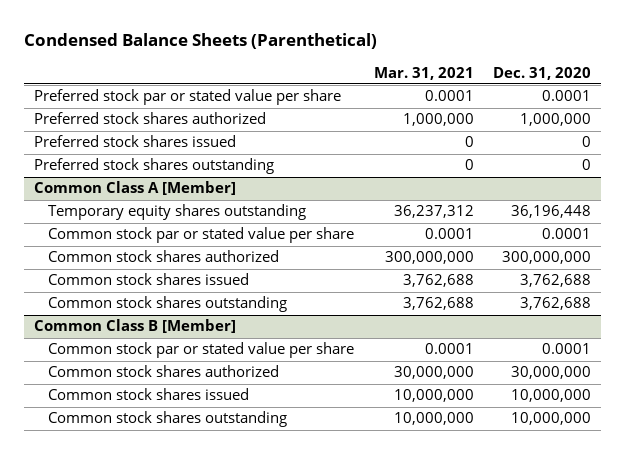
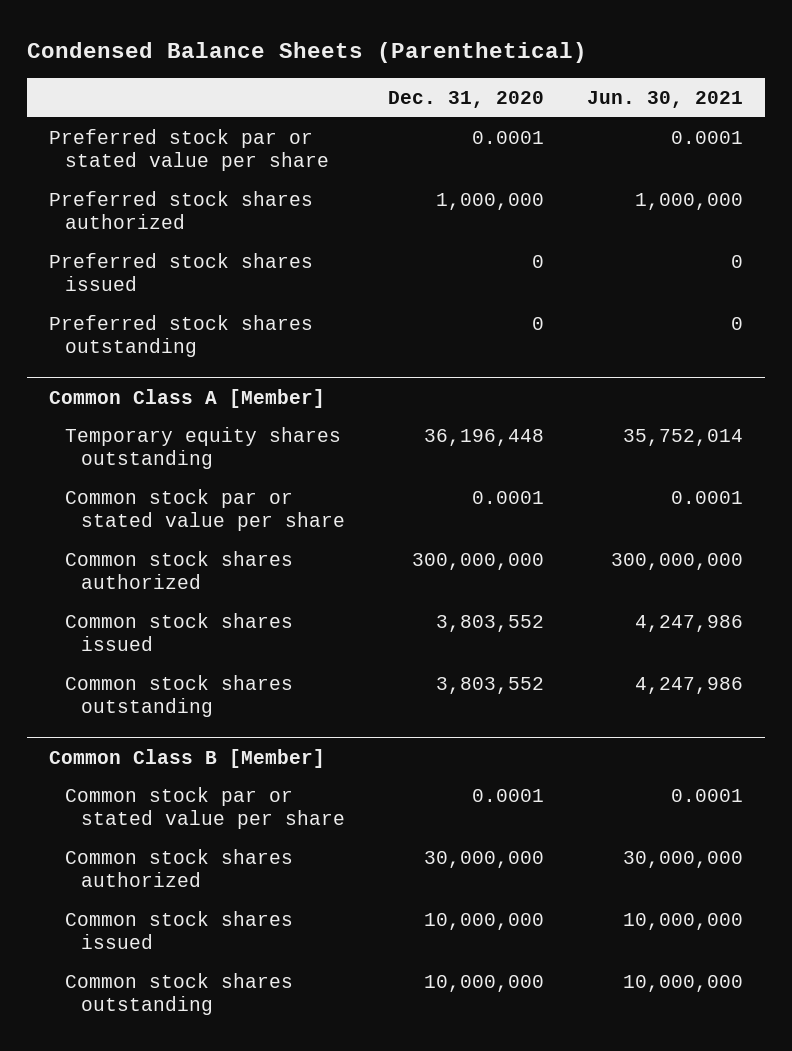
[373,66,474,80] Mar. 31, 2021 -> none
none -> [587,90,744,108] Jun. 30, 2021
[520,274,592,288] 3,762,688 -> [436,614,545,632] 3,803,552
[520,297,592,311] 3,762,688 -> [436,676,545,694] 3,803,552

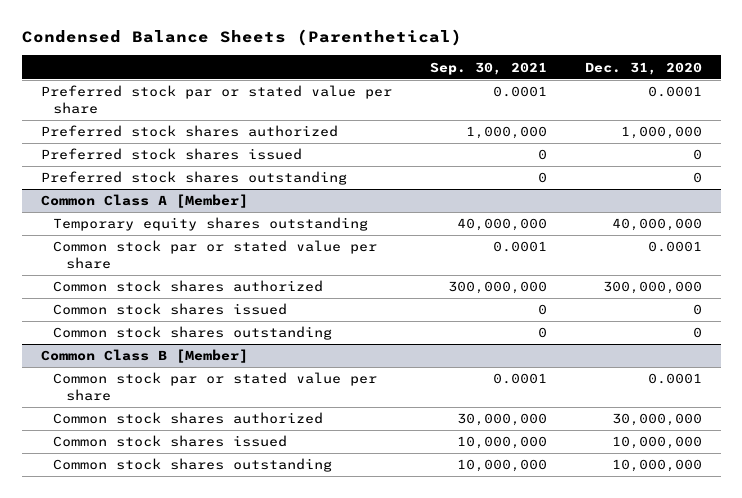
[587,90,744,108] Jun. 30, 2021 -> none
none -> [429,61,547,75] Sep. 30, 2021
[424,428,545,446] 36,196,448 -> [611,218,702,232] 40,000,000
[436,614,545,632] 3,803,552 -> [692,304,702,316] 0
[436,676,545,694] 3,803,552 -> [692,327,702,339] 0

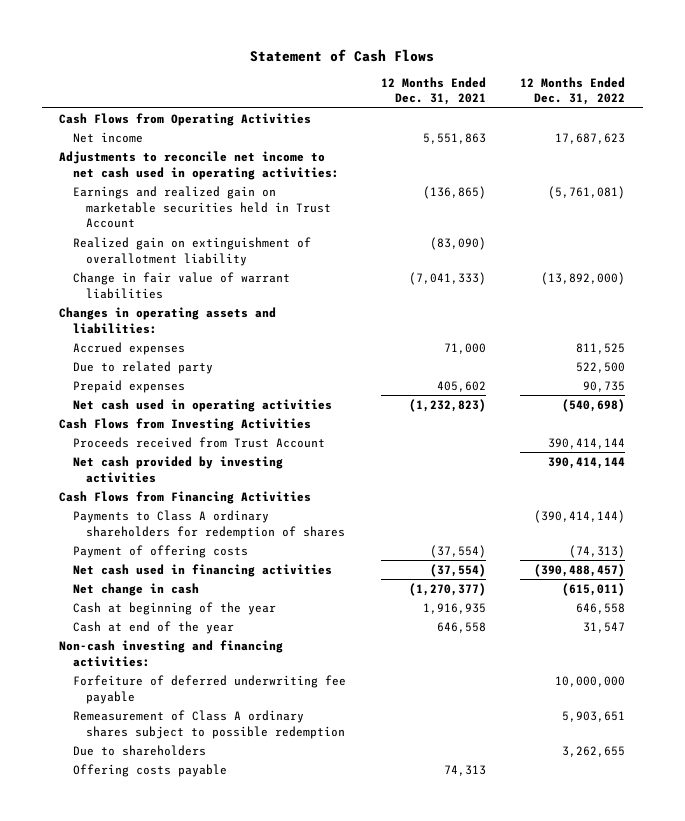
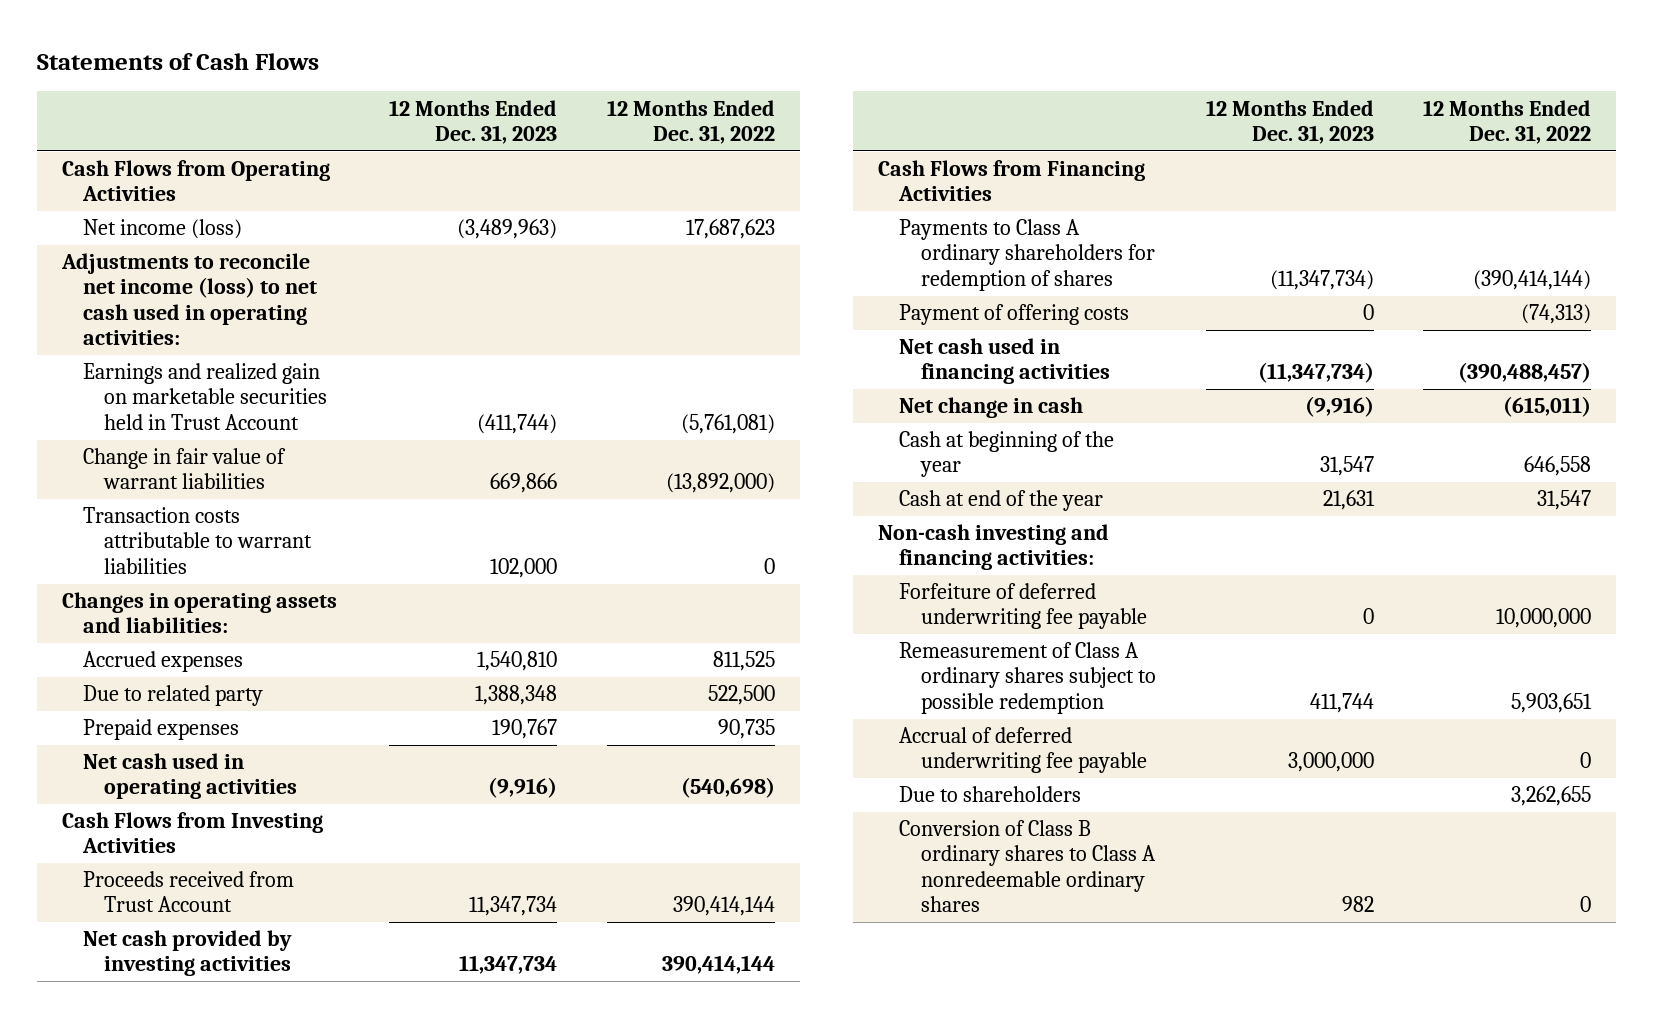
[250,48,435,62] Statement of Cash Flows -> [36,52,319,70] Statements of Cash Flows
[380,76,486,106] 12 Months Ended Dec. 31, 2021 -> none
none -> [389,99,558,144] 12 Months Ended Dec. 31, 2023
[72,131,143,143] Net income -> [83,219,243,240] Net income (loss)
[59,150,339,180] Adjustments to reconcile net income to net cash used in operating activities: -> [60,253,318,345] Adjustments to reconcile net income (loss) to net cash used in operating activities:
[72,236,311,266] Realized gain on extinguishment of overallotment liability -> none
none -> [83,507,313,574] Transaction costs attributable to warrant liabilities
none -> [899,727,1147,774] Accrual of deferred underwriting fee payable
[72,763,227,777] Offering costs payable -> none
none -> [899,820,1156,912] Conversion of Class B ordinary shares to Class A nonredeemable ordinary shares

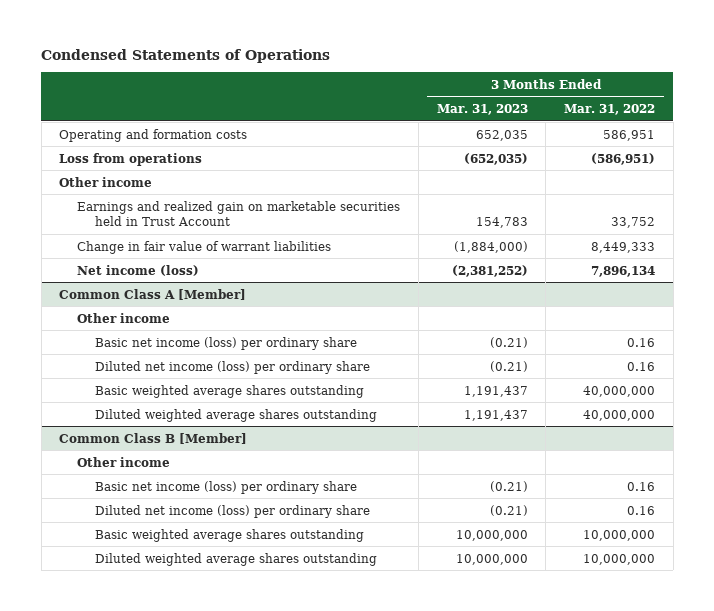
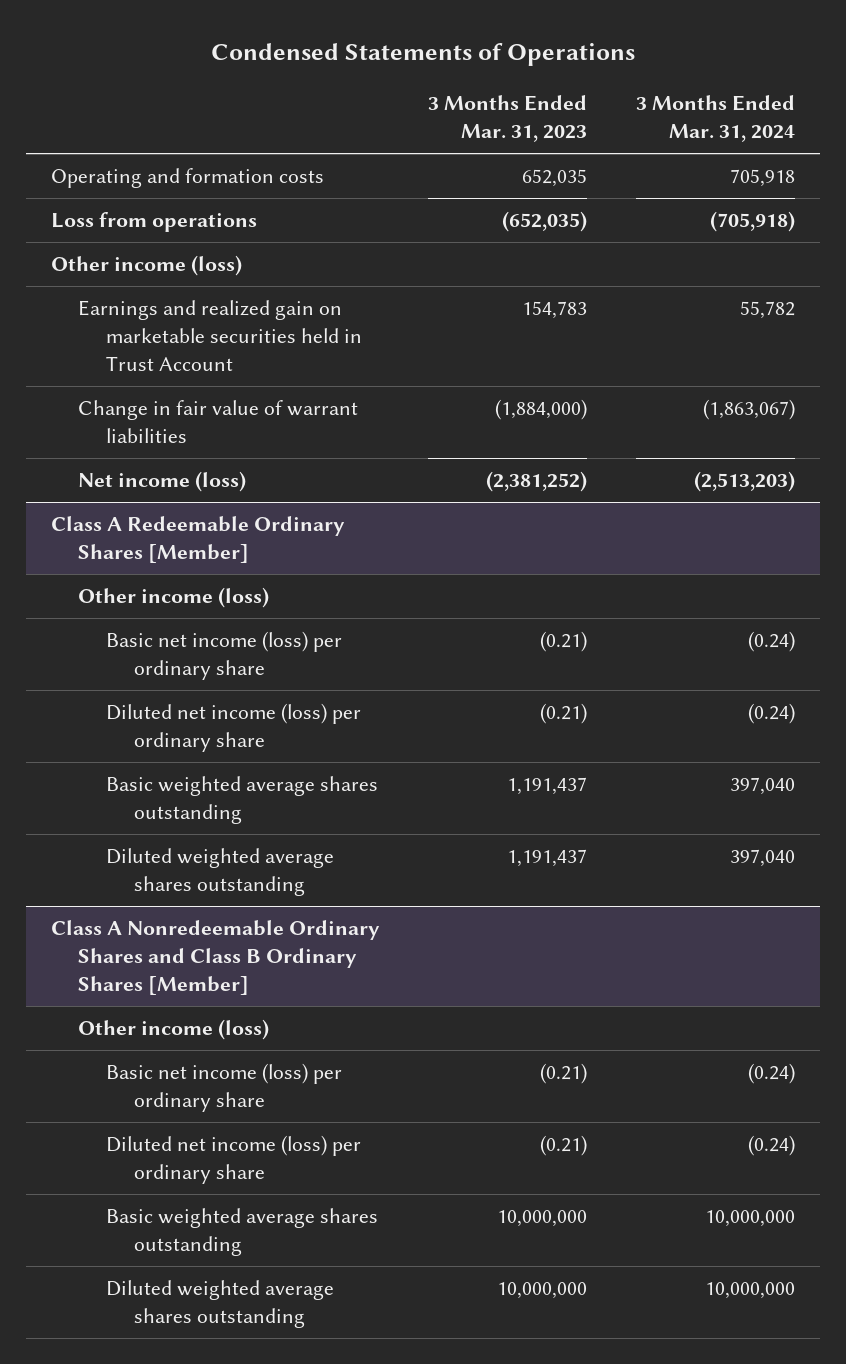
[563,104,655,116] Mar. 31, 2022 -> none
none -> [636,95,796,143] 3 Months Ended Mar. 31, 2024
[59,176,153,187] Other income -> [50,254,242,276] Other income (loss)
[59,288,247,300] Common Class A [Member] -> none
none -> [50,515,345,563] Class A Redeemable Ordinary Shares [Member]
[77,312,171,323] Other income -> [78,586,270,608] Other income (loss)
[59,432,248,444] Common Class B [Member] -> none
none -> [50,919,380,995] Class A Nonredeemable Ordinary Shares and Class B Ordinary Shares [Member]
[77,456,171,467] Other income -> [78,1018,270,1040] Other income (loss)

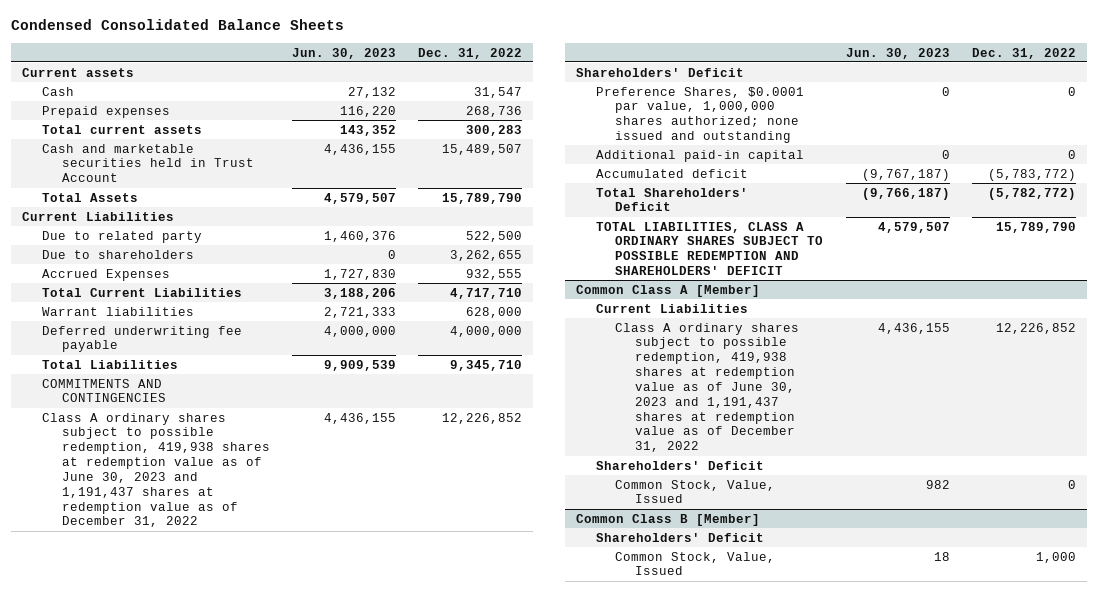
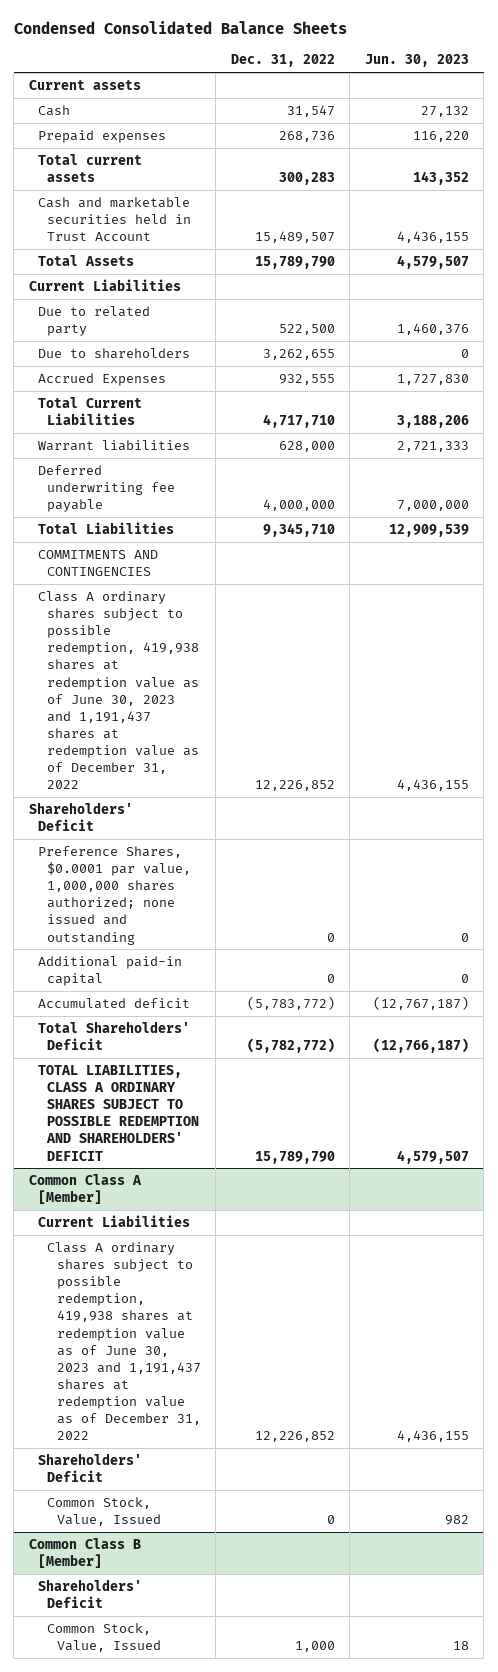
[323,325,396,337] 4,000,000 -> [396,500,469,512] 7,000,000
[323,359,396,371] 9,909,539 -> [388,524,469,538] 12,909,539
[861,168,950,181] (9,767,187) -> [372,996,469,1011] (12,767,187)
[861,187,950,200] (9,766,187) -> [372,1038,469,1054] (12,766,187)

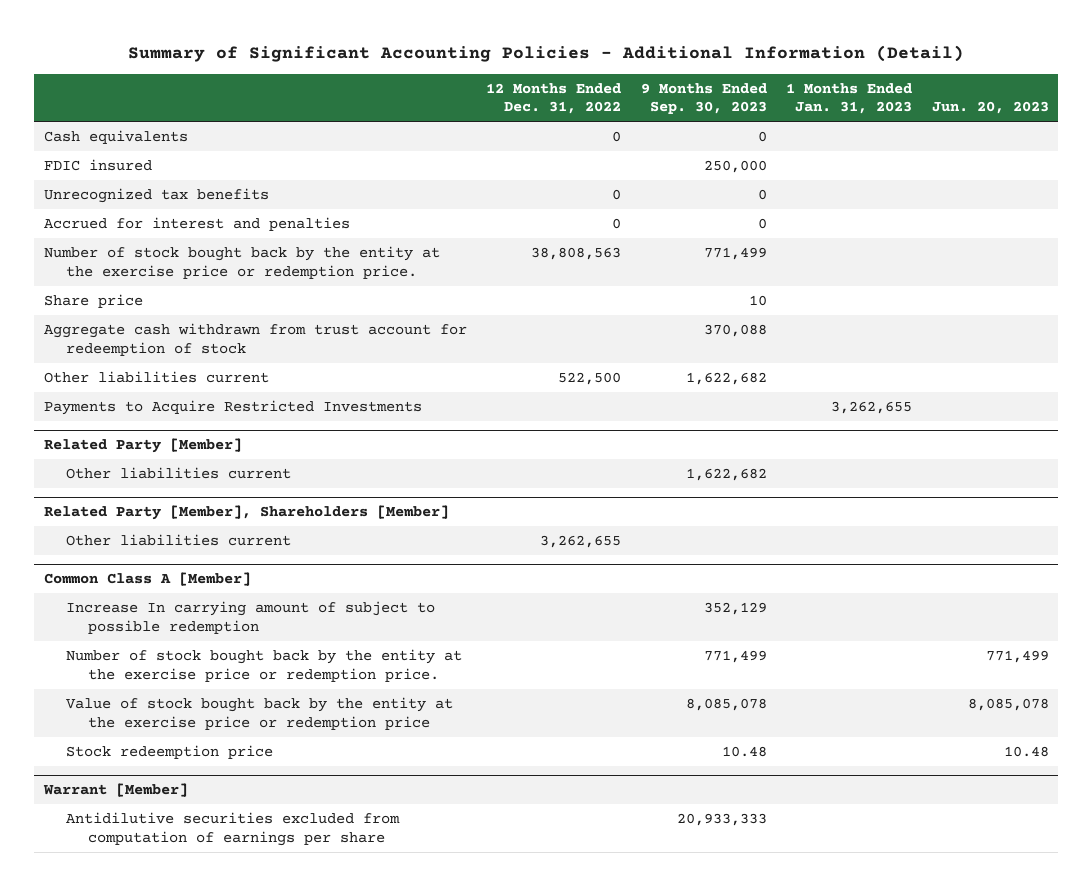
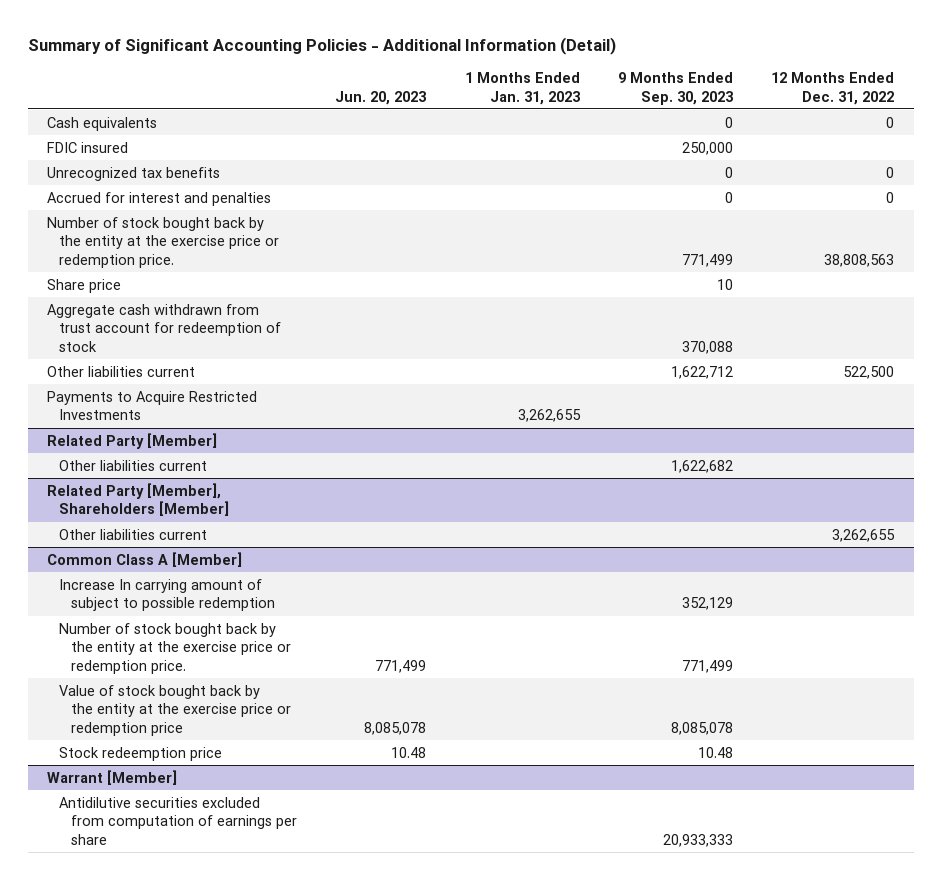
[685,372,767,386] 1,622,682 -> [671,365,734,379] 1,622,712

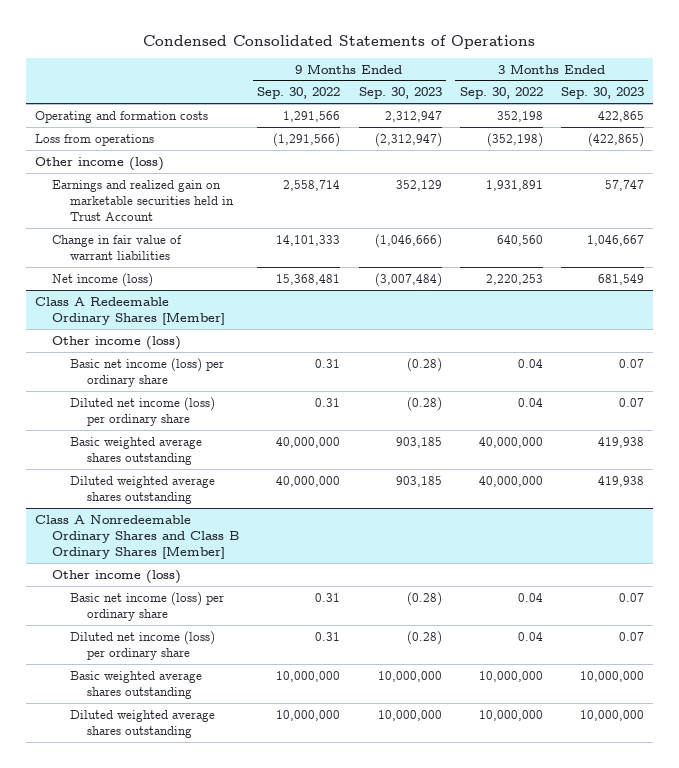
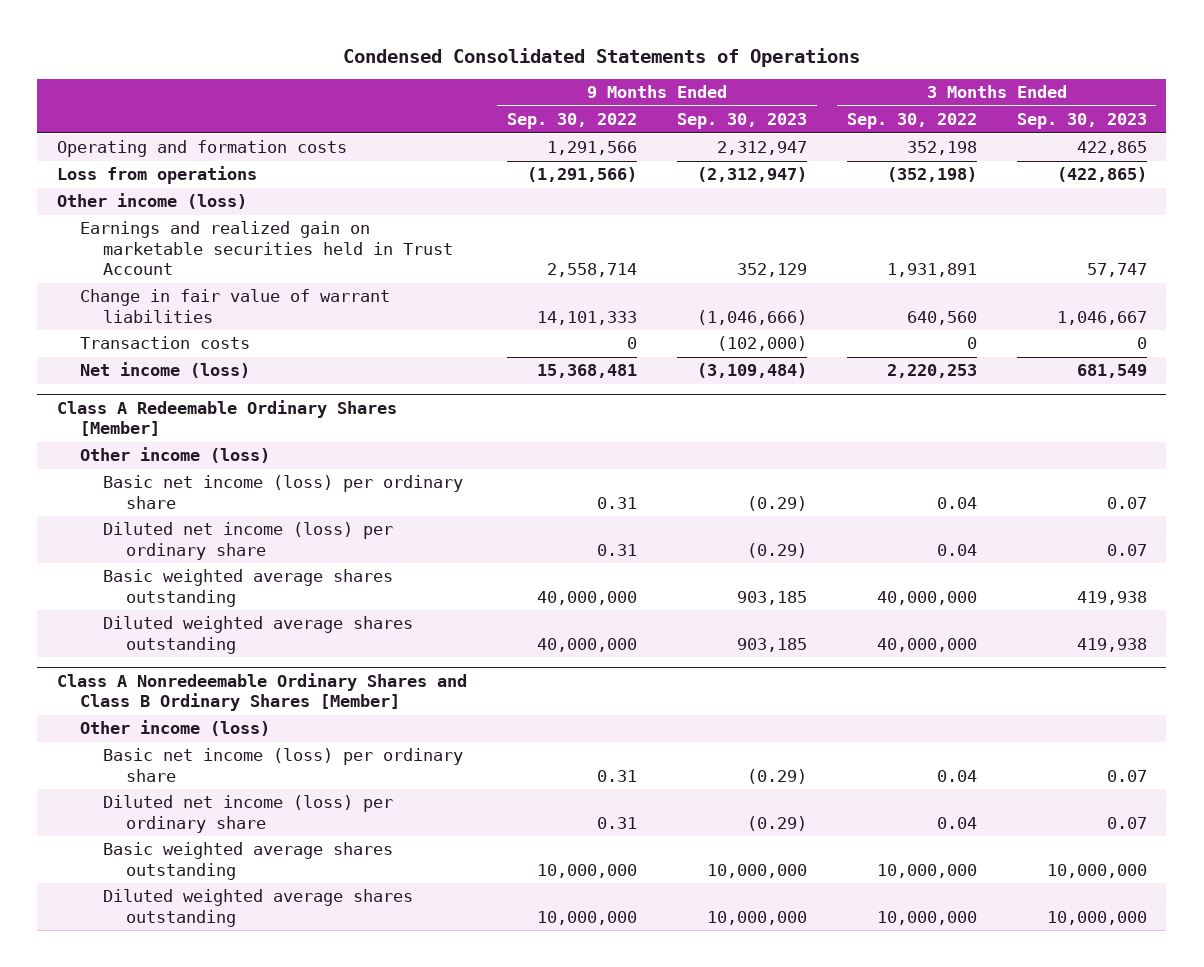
none -> [80,336,251,350] Transaction costs
[374,272,442,287] (3,007,484) -> [696,363,807,379] (3,109,484)
[406,357,442,372] (0.28) -> [746,495,807,511] (0.29)
[406,396,442,411] (0.28) -> [746,542,807,558] (0.29)
[406,591,442,606] (0.28) -> [746,768,807,784] (0.29)
[406,630,442,645] (0.28) -> [746,815,807,831] (0.29)

